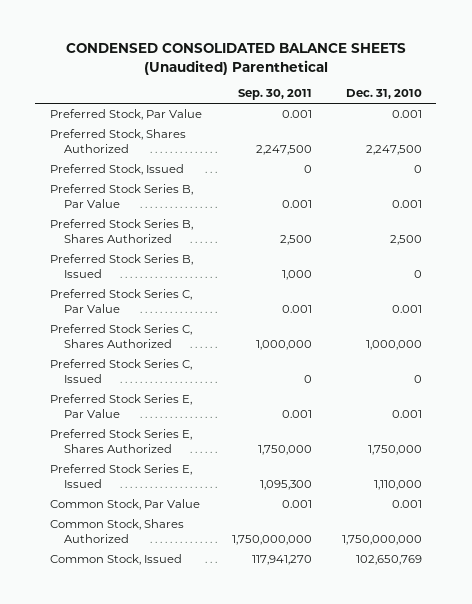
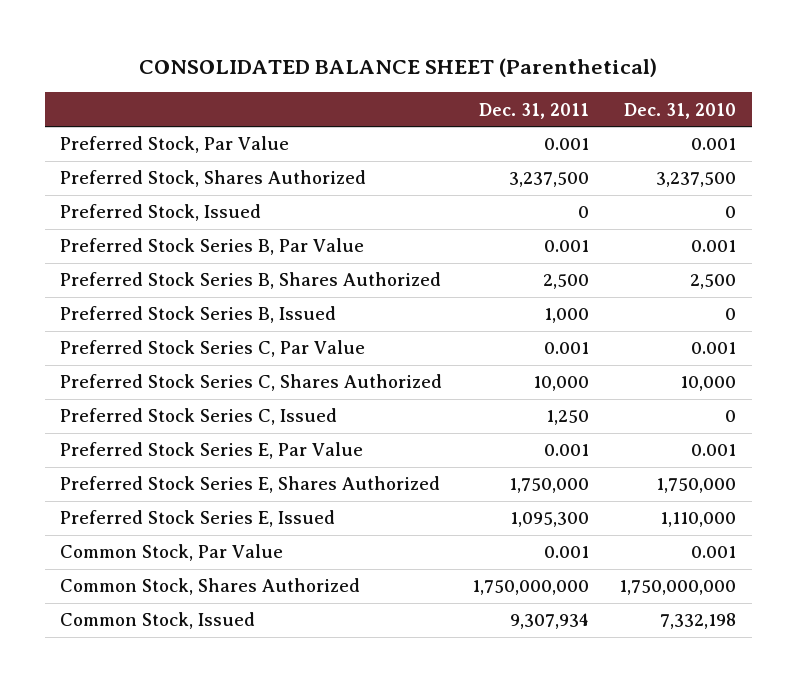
[65,43,406,75] CONDENSED CONSOLIDATED BALANCE SHEETS (Unaudited) Parenthetical -> [139,57,658,77] CONSOLIDATED BALANCE SHEET (Parenthetical)
[237,89,312,101] Sep. 30, 2011 -> none
none -> [479,102,590,119] Dec. 31, 2011
[365,145,422,156] 2,247,500 -> [656,172,737,188] 3,237,500
[365,340,422,351] 1,000,000 -> [680,376,737,392] 10,000
[355,555,422,566] 102,650,769 -> [660,613,737,630] 7,332,198

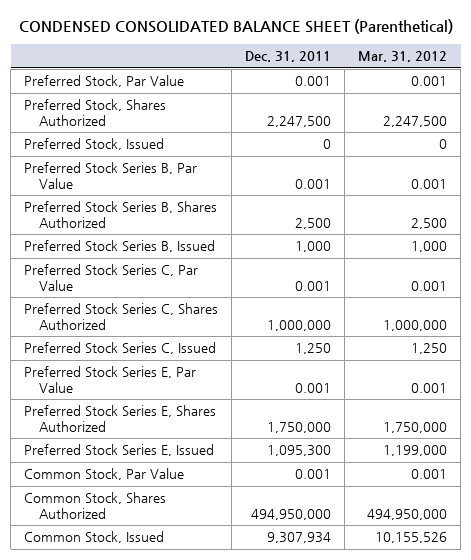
[139,57,658,77] CONSOLIDATED BALANCE SHEET (Parenthetical) -> [18,18,453,34] CONDENSED CONSOLIDATED BALANCE SHEET (Parenthetical)
[624,102,737,119] Dec. 31, 2010 -> none
none -> [358,51,448,63] Mar. 31, 2012
[509,172,590,188] 3,237,500 -> [267,115,332,127] 2,247,500
[533,376,590,392] 10,000 -> [267,319,332,331] 1,000,000
[472,580,590,596] 1,750,000,000 -> [251,508,332,520] 494,950,000

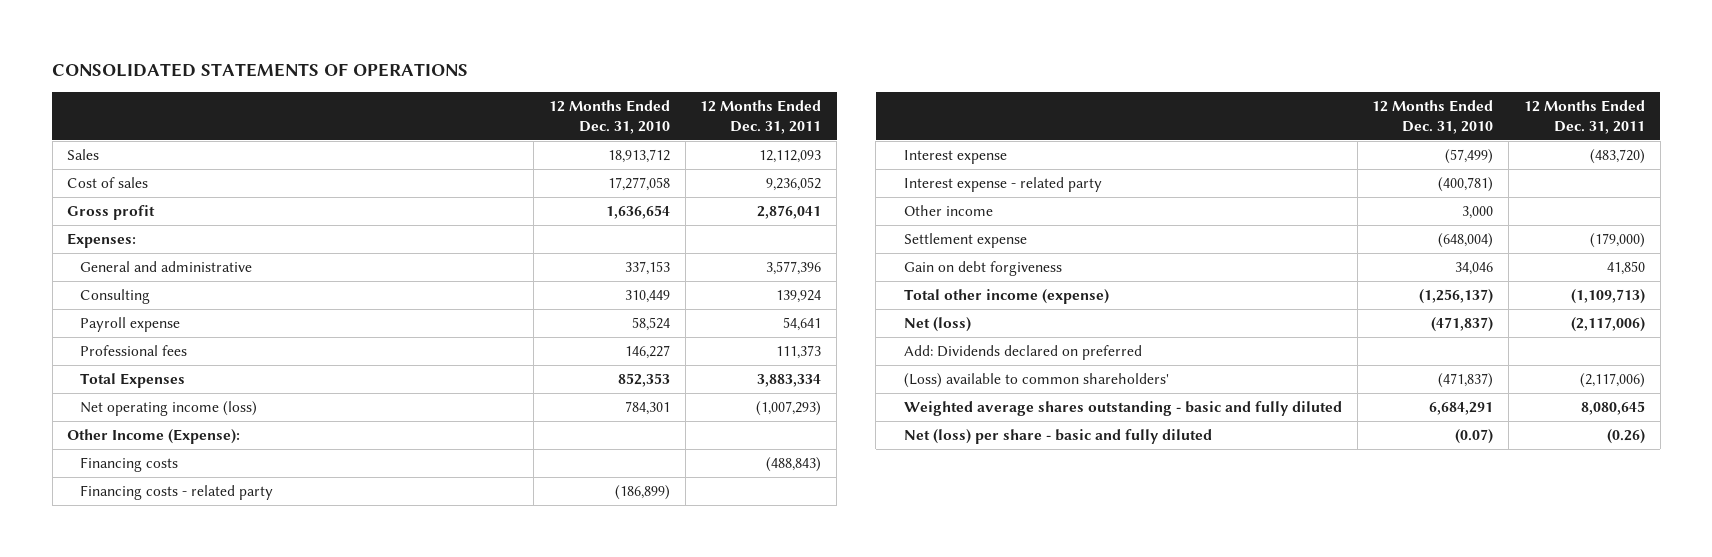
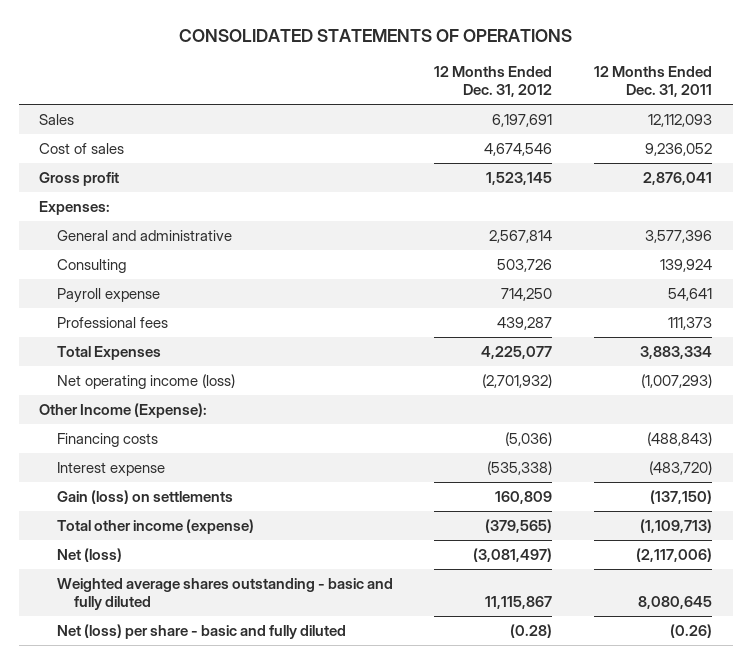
[548,100,670,134] 12 Months Ended Dec. 31, 2010 -> none
none -> [434,66,553,97] 12 Months Ended Dec. 31, 2012
[80,485,274,501] Financing costs - related party -> none
[903,177,1102,193] Interest expense - related party -> none
[903,205,993,217] Other income -> none
[903,233,1027,249] Settlement expense -> none
[903,261,1062,277] Gain on debt forgiveness -> none
none -> [56,490,233,505] Gain (loss) on settlements
[903,345,1142,361] Add: Dividends declared on preferred -> none
[903,373,1169,389] (Loss) available to common shareholders' -> none

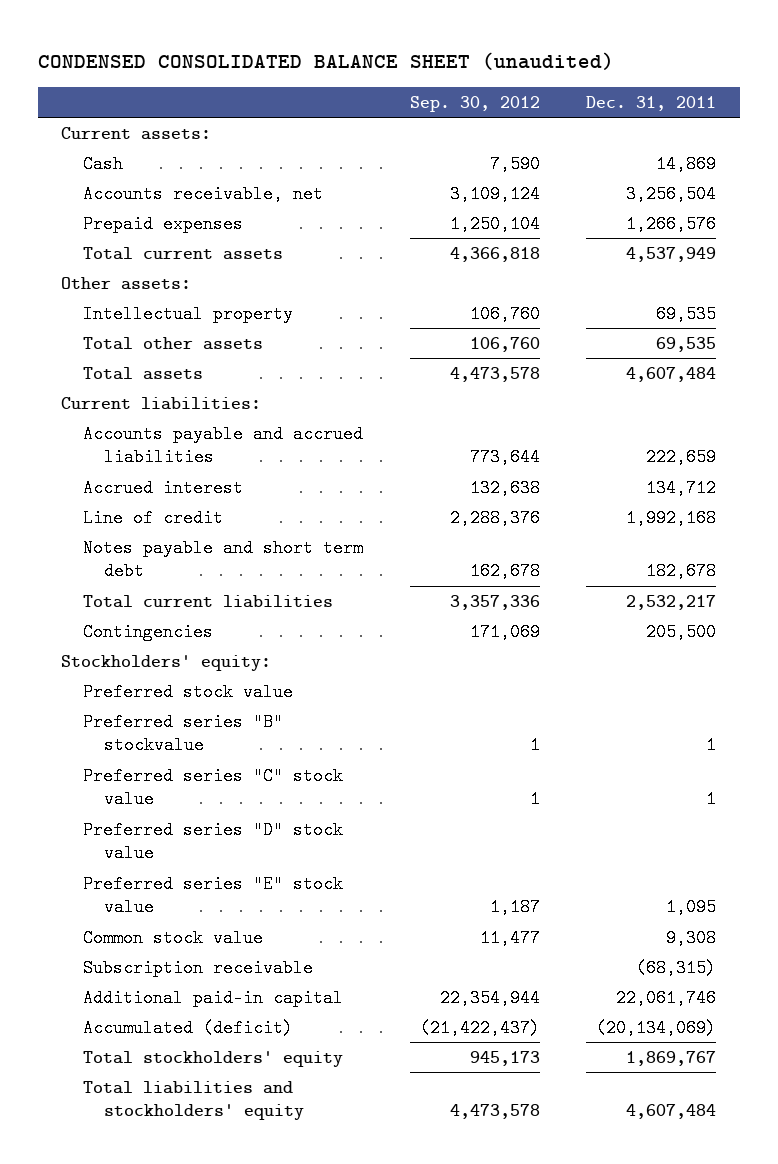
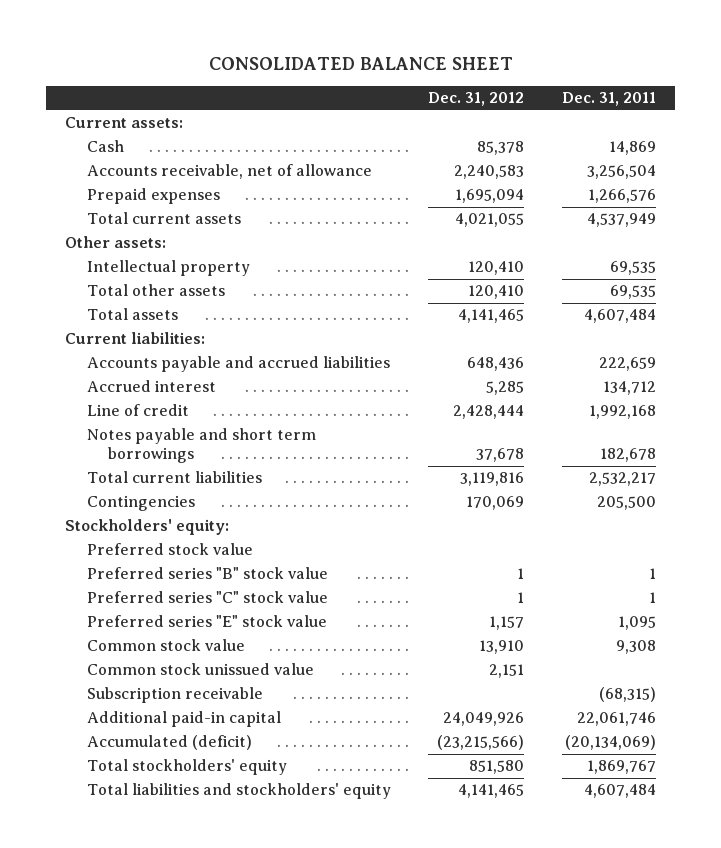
[37,51,614,70] CONDENSED CONSOLIDATED BALANCE SHEET (unaudited) -> [208,57,513,71] CONSOLIDATED BALANCE SHEET
[409,95,540,112] Sep. 30, 2012 -> none
none -> [428,92,525,107] Dec. 31, 2012
[82,185,323,204] Accounts receivable, net -> [86,164,372,180] Accounts receivable, net of allowance
[82,539,363,581] Notes payable and short term debt -> [86,428,316,464] Notes payable and short term borrowings
[82,713,283,755] Preferred series "B" stockvalue -> [86,567,328,580] Preferred series "B" stock value
[82,821,343,863] Preferred series "D" stock value -> none
none -> [86,663,314,676] Common stock unissued value

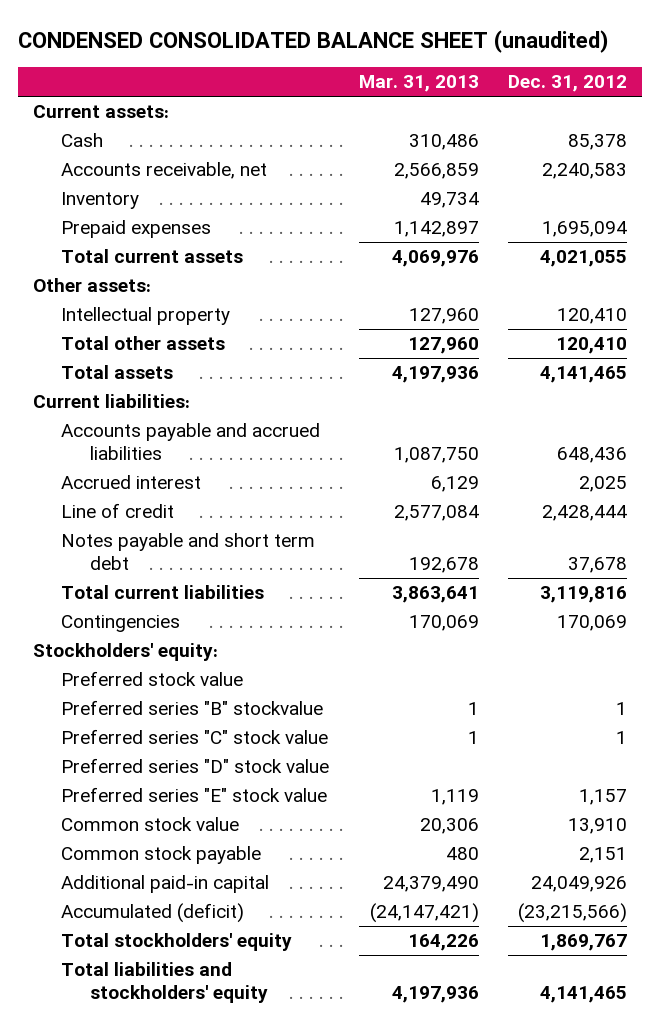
[208,57,513,71] CONSOLIDATED BALANCE SHEET -> [18,29,610,53] CONDENSED CONSOLIDATED BALANCE SHEET (unaudited)
[562,92,657,107] Dec. 31, 2011 -> none
none -> [358,75,479,93] Mar. 31, 2013
[86,164,372,180] Accounts receivable, net of allowance -> [61,162,268,180] Accounts receivable, net
none -> [61,192,140,210] Inventory
[486,381,525,396] 5,285 -> [579,476,628,493] 2,025
[86,428,316,464] Notes payable and short term borrowings -> [61,533,316,570] Notes payable and short term debt
[86,567,328,580] Preferred series "B" stock value -> [61,700,324,716] Preferred series "B" stockvalue
none -> [61,758,330,774] Preferred series "D" stock value
[86,687,263,704] Subscription receivable -> none
[86,663,314,676] Common stock unissued value -> [61,846,262,865] Common stock payable
[469,760,525,775] 851,580 -> [540,934,628,952] 1,869,767

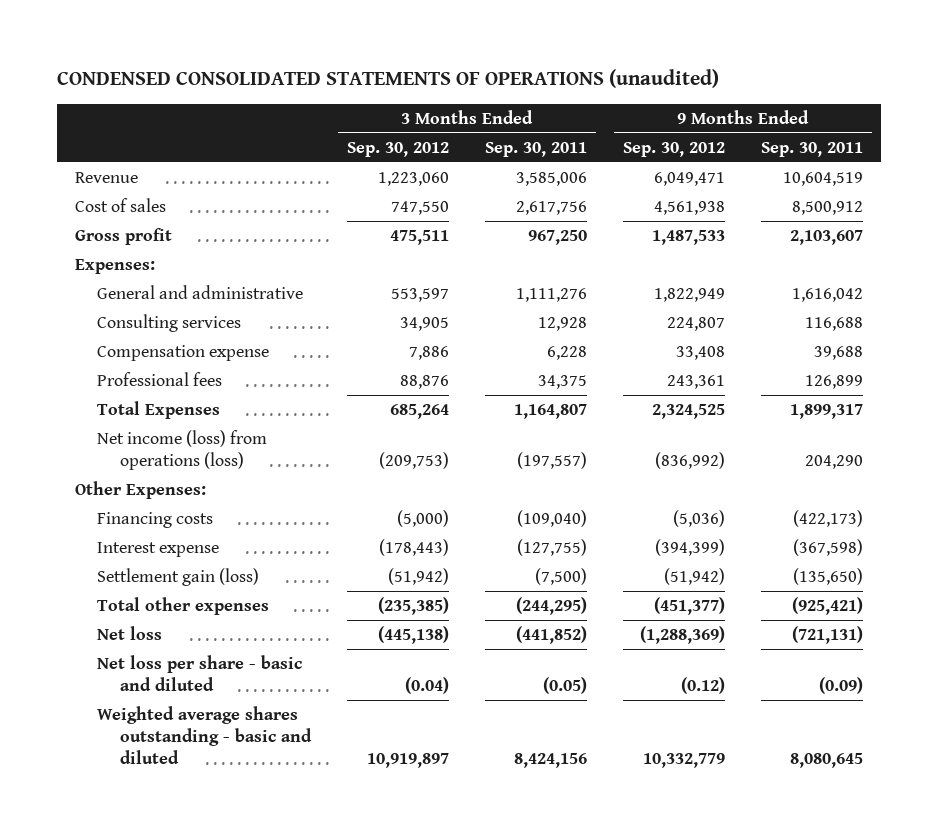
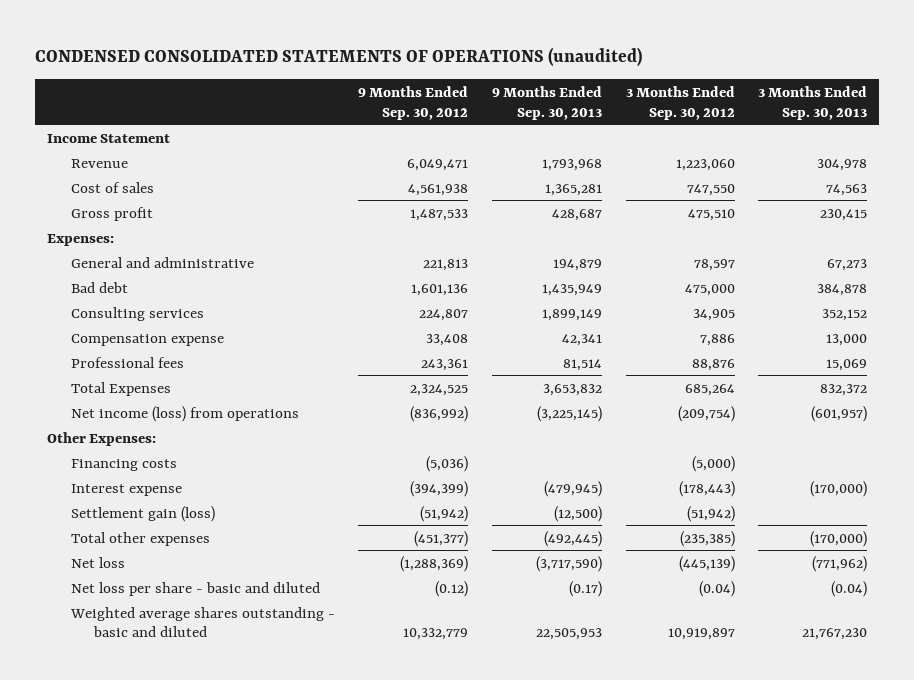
[484,141,587,157] Sep. 30, 2011 -> none
[760,141,863,157] Sep. 30, 2011 -> none
none -> [491,85,602,120] 9 Months Ended Sep. 30, 2013
none -> [758,85,868,120] 3 Months Ended Sep. 30, 2013
none -> [47,133,171,143] Income Statement
[389,230,449,246] 475,511 -> [687,208,735,221] 475,510
[390,288,449,303] 553,597 -> [693,258,735,271] 78,597
[653,288,725,303] 1,822,949 -> [423,258,469,271] 221,813
none -> [70,281,128,293] Bad debt
[97,430,268,471] Net income (loss) from operations (loss) -> [70,405,299,422] Net income (loss) from operations
[378,452,449,470] (209,753) -> [677,405,735,422] (209,754)
[377,626,449,645] (445,138) -> [678,555,735,572] (445,139)

